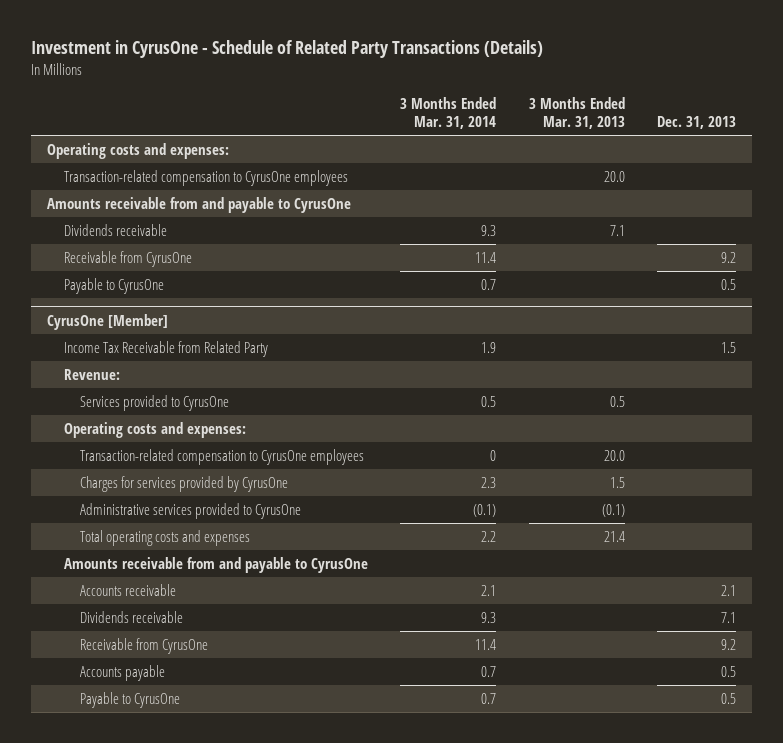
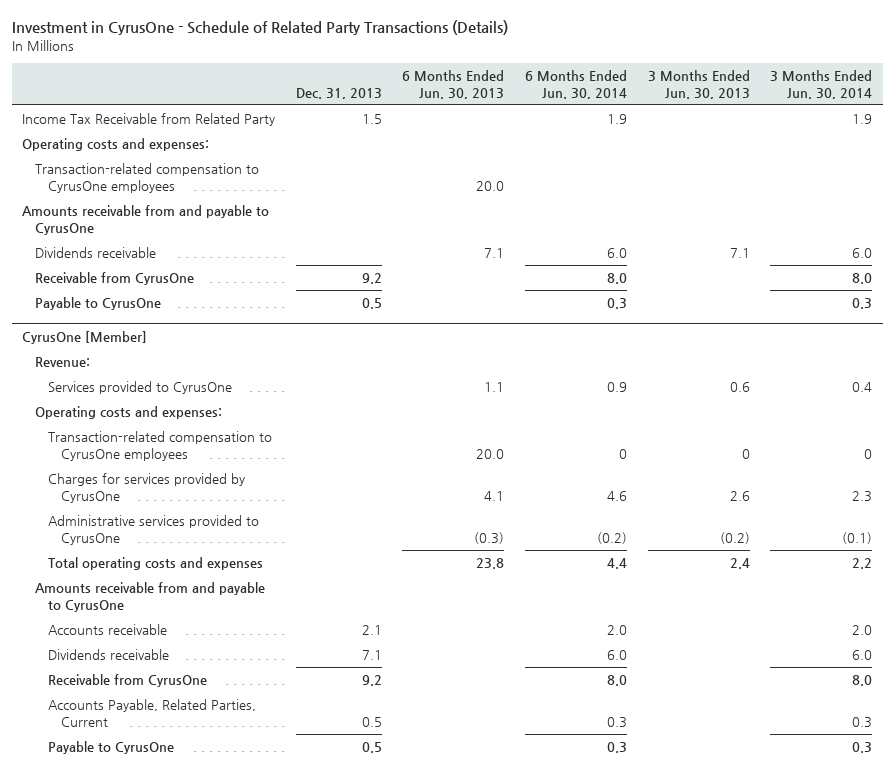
[400,97,497,129] 3 Months Ended Mar. 31, 2014 -> none
[528,97,625,129] 3 Months Ended Mar. 31, 2013 -> none
none -> [402,69,505,99] 6 Months Ended Jun. 30, 2013
none -> [524,69,627,99] 6 Months Ended Jun. 30, 2014
none -> [647,69,750,99] 3 Months Ended Jun. 30, 2013
none -> [770,69,873,99] 3 Months Ended Jun. 30, 2014
none -> [21,113,275,127] Income Tax Receivable from Related Party
[63,340,268,357] Income Tax Receivable from Related Party -> none
[80,664,166,681] Accounts payable -> [48,699,257,727] Accounts Payable, Related Parties, Current

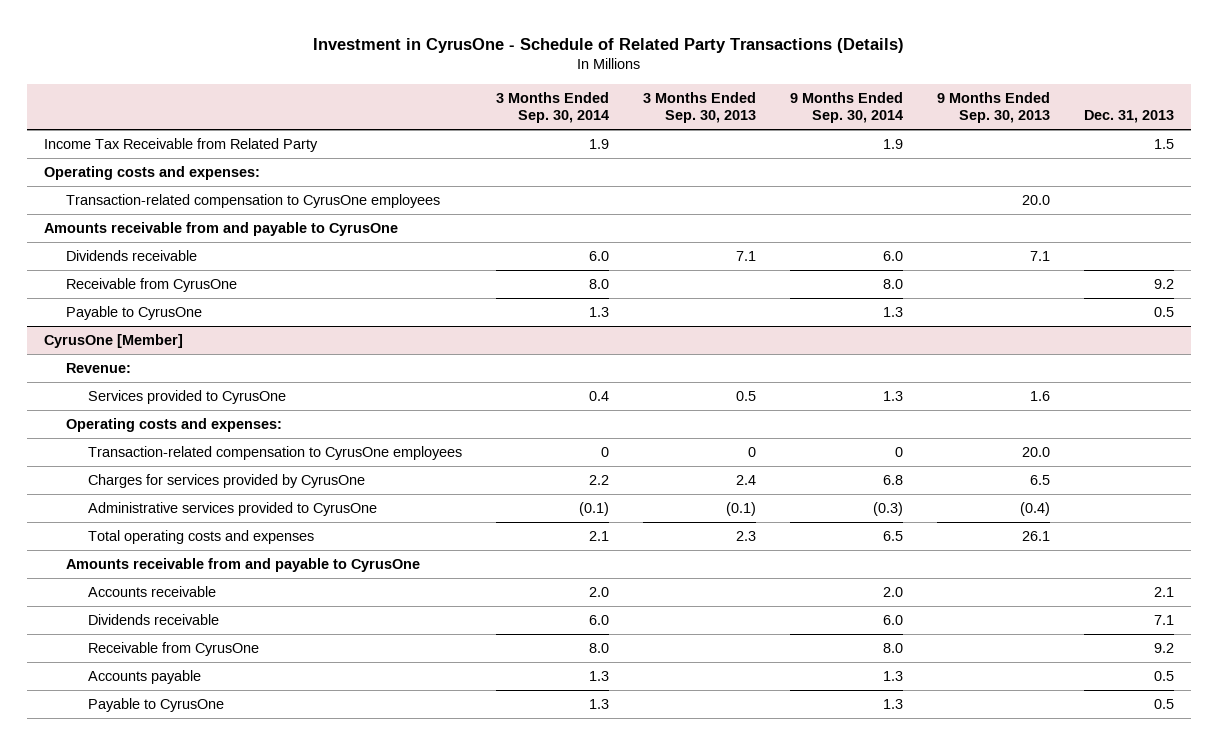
[402,69,505,99] 6 Months Ended Jun. 30, 2013 -> none
[524,69,627,99] 6 Months Ended Jun. 30, 2014 -> none
[647,69,750,99] 3 Months Ended Jun. 30, 2013 -> none
[770,69,873,99] 3 Months Ended Jun. 30, 2014 -> none
none -> [495,91,609,124] 3 Months Ended Sep. 30, 2014
none -> [642,91,756,124] 3 Months Ended Sep. 30, 2013
none -> [790,91,904,124] 9 Months Ended Sep. 30, 2014
none -> [937,91,1051,124] 9 Months Ended Sep. 30, 2013
[48,699,257,727] Accounts Payable, Related Parties, Current -> [87,669,201,684] Accounts payable

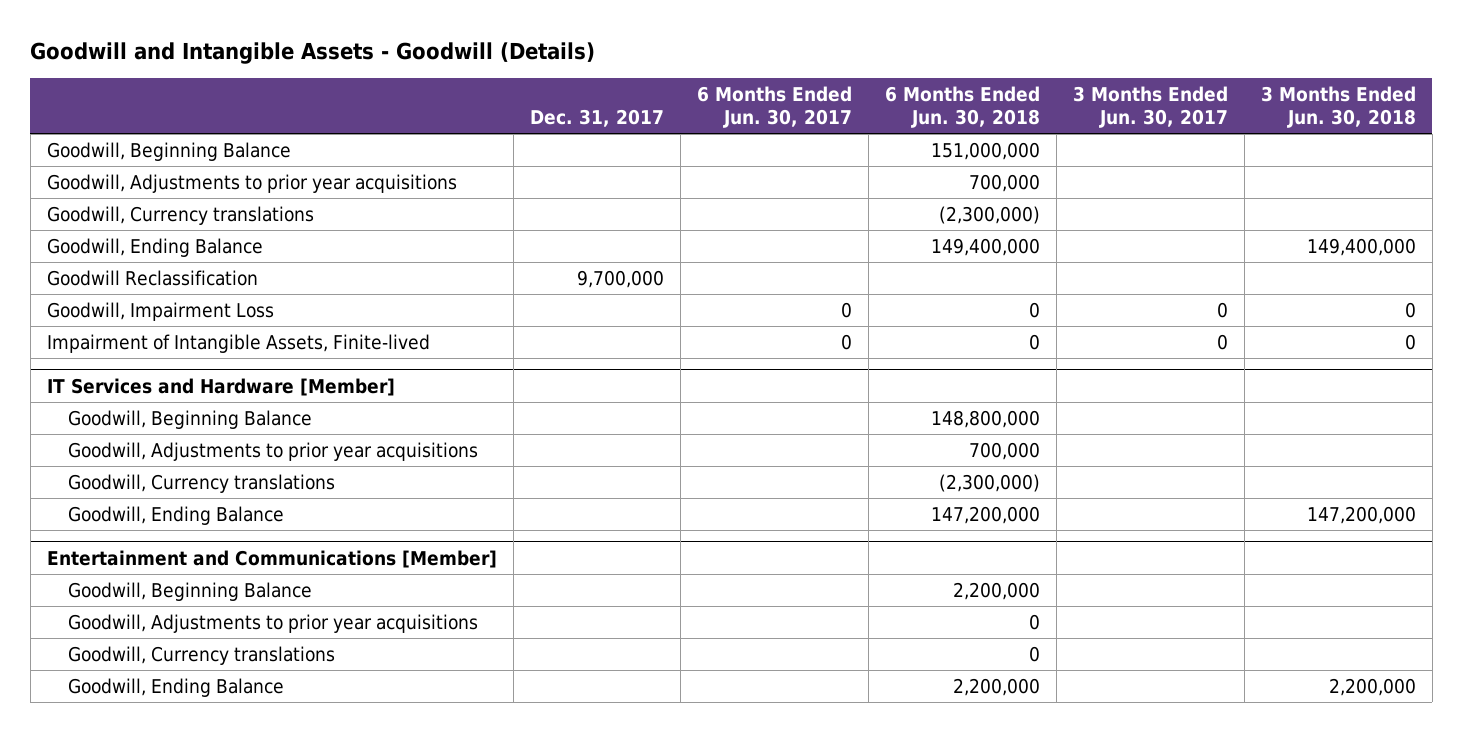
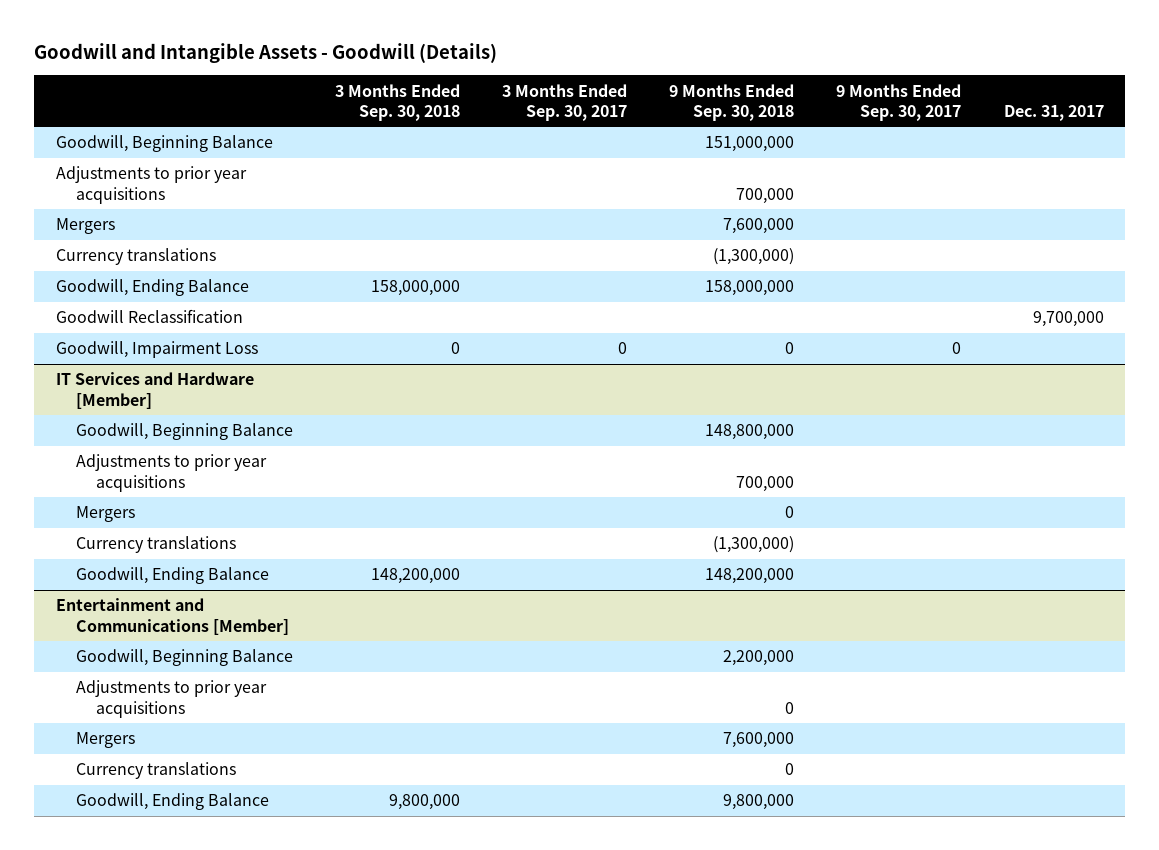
[696,86,852,129] 6 Months Ended Jun. 30, 2017 -> none
[884,86,1040,129] 6 Months Ended Jun. 30, 2018 -> none
[1072,86,1228,129] 3 Months Ended Jun. 30, 2017 -> none
[1260,86,1416,129] 3 Months Ended Jun. 30, 2018 -> none
none -> [334,83,460,121] 3 Months Ended Sep. 30, 2018
none -> [502,83,628,121] 3 Months Ended Sep. 30, 2017
none -> [669,83,795,121] 9 Months Ended Sep. 30, 2018
none -> [836,83,962,121] 9 Months Ended Sep. 30, 2017
[46,173,457,193] Goodwill, Adjustments to prior year acquisitions -> [55,166,247,204] Adjustments to prior year acquisitions
none -> [55,218,115,235] Mergers
[46,205,314,225] Goodwill, Currency translations -> [55,248,216,266] Currency translations
[46,333,430,353] Impairment of Intangible Assets, Finite-lived -> none
[68,441,479,461] Goodwill, Adjustments to prior year acquisitions -> [75,454,267,492] Adjustments to prior year acquisitions
none -> [75,506,135,523] Mergers
[68,473,336,493] Goodwill, Currency translations -> [75,536,236,554] Currency translations
[68,613,479,633] Goodwill, Adjustments to prior year acquisitions -> [75,680,267,718] Adjustments to prior year acquisitions
none -> [75,732,135,749] Mergers
[68,645,336,665] Goodwill, Currency translations -> [75,762,236,780] Currency translations

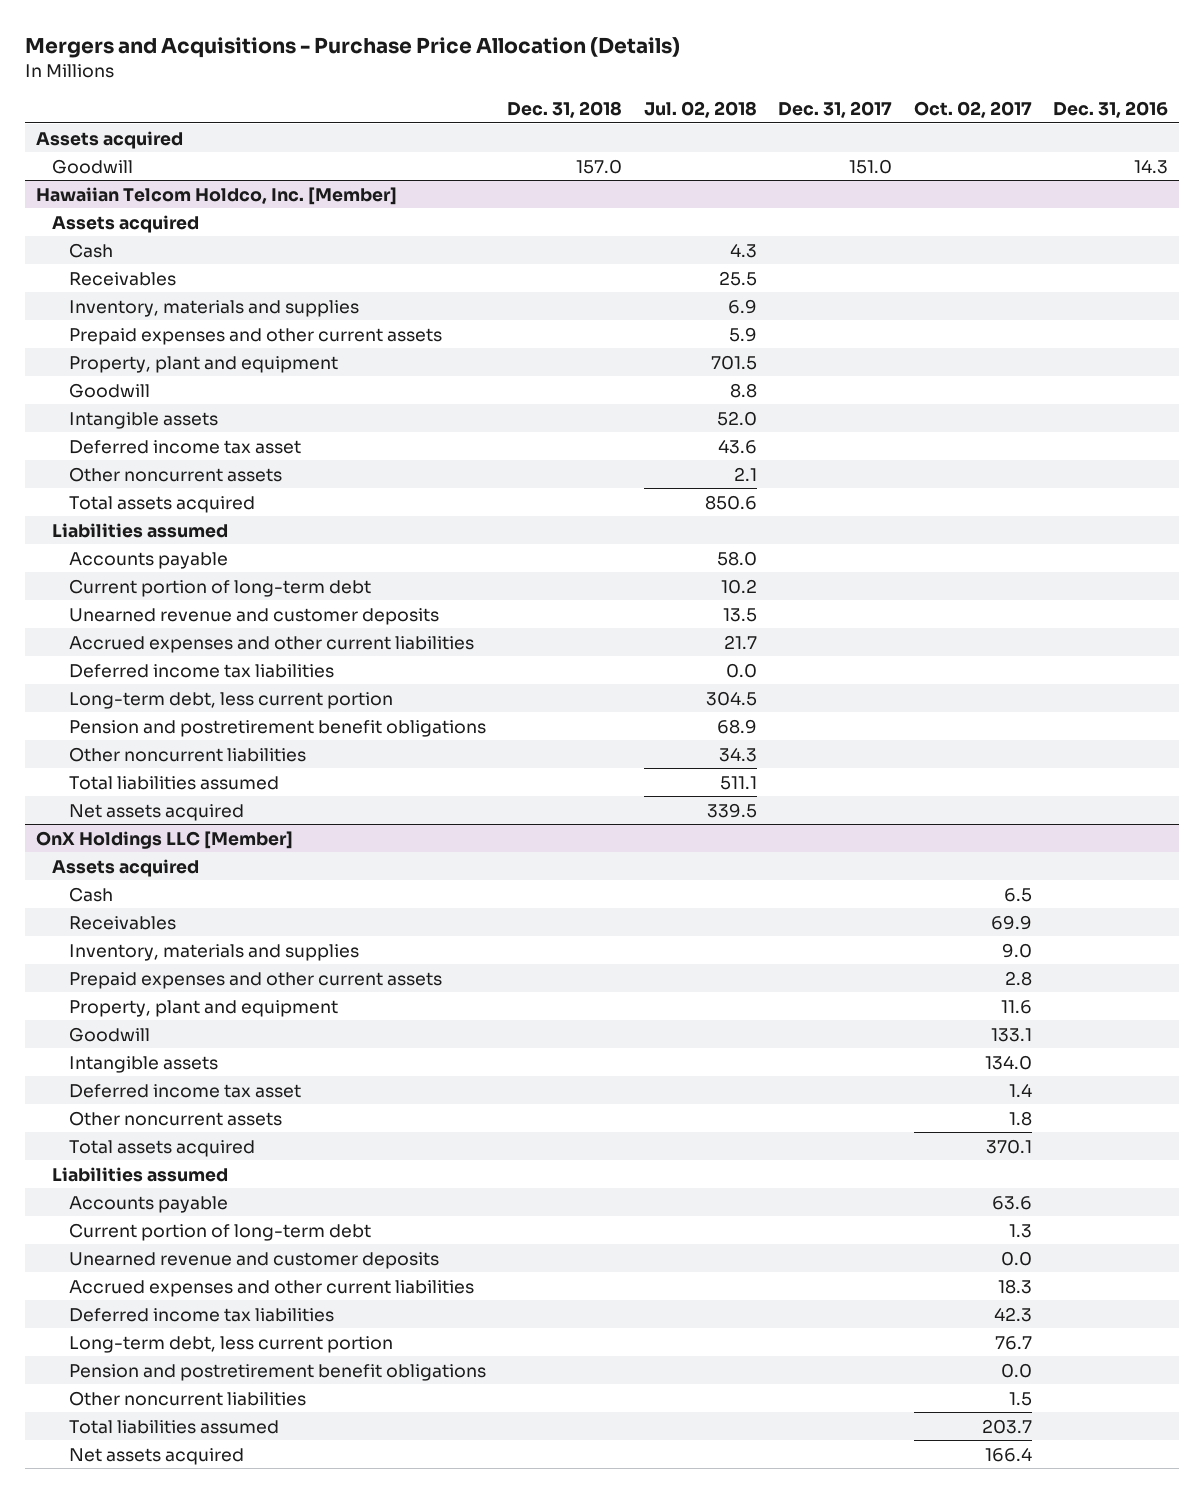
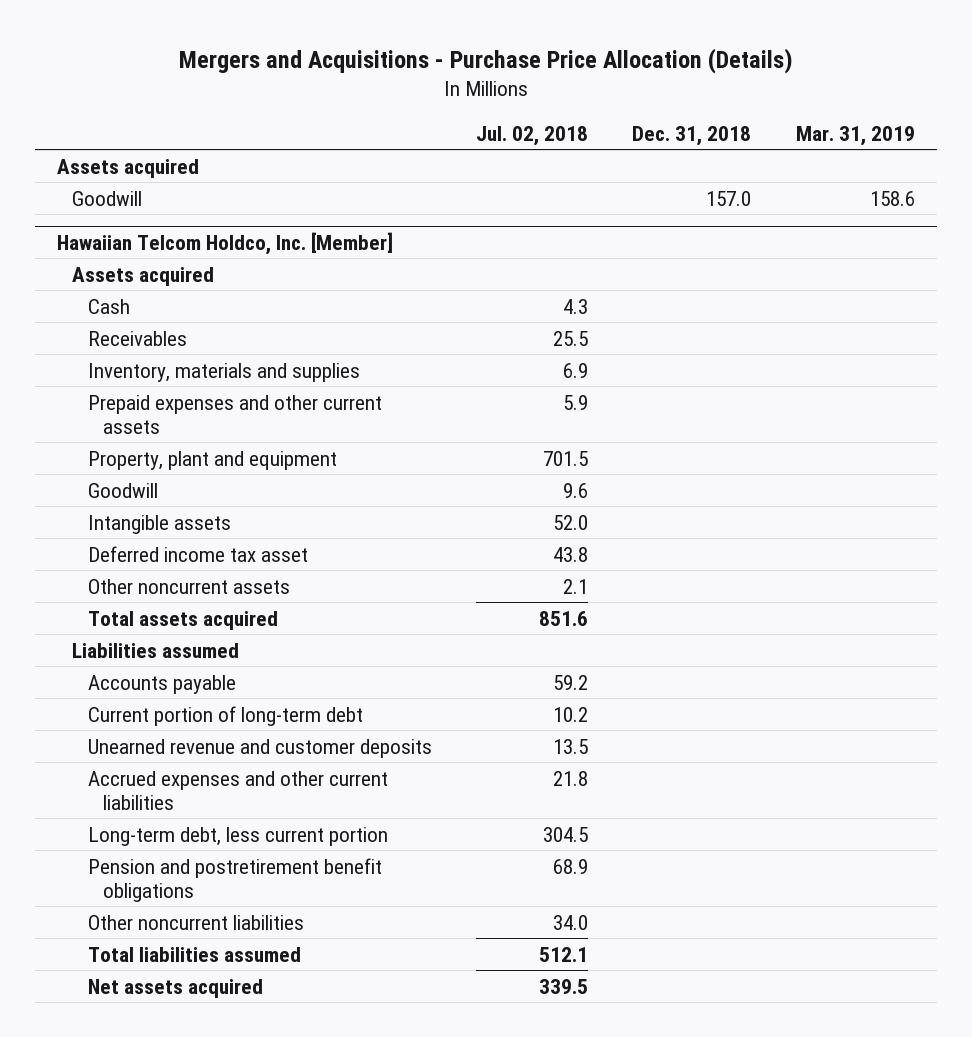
[778,100,893,118] Dec. 31, 2017 -> none
[913,100,1032,118] Oct. 02, 2017 -> none
[1053,100,1169,118] Dec. 31, 2016 -> none
none -> [795,125,915,146] Mar. 31, 2019
[729,382,757,398] 8.8 -> [562,482,588,498] 9.6
[717,438,757,454] 43.6 -> [552,546,588,562] 43.8
[704,494,757,510] 850.6 -> [538,610,588,626] 851.6
[716,550,757,566] 58.0 -> [552,674,588,690] 59.2
[68,663,334,678] Deferred income tax liabilities -> none
[723,634,757,649] 21.7 -> [552,770,588,786] 21.8
[718,746,757,762] 34.3 -> [552,914,588,930] 34.0
[719,775,757,790] 511.1 -> [538,946,588,962] 512.1
[36,830,294,849] OnX Holdings LLC [Member] -> none
[52,858,200,877] Assets acquired -> none
[68,886,113,902] Cash -> none
[68,915,176,930] Receivables -> none
[68,943,359,961] Inventory, materials and supplies -> none
[68,971,442,989] Prepaid expenses and other current assets -> none
[68,999,338,1017] Property, plant and equipment -> none
[68,1026,150,1042] Goodwill -> none
[68,1055,218,1073] Intangible assets -> none
[68,1083,301,1098] Deferred income tax asset -> none
[68,1110,282,1126] Other noncurrent assets -> none
[68,1139,255,1157] Total assets acquired -> none
[52,1166,229,1182] Liabilities assumed -> none
[68,1195,228,1213] Accounts payable -> none
[68,1222,371,1241] Current portion of long-term debt -> none
[68,1251,439,1269] Unearned revenue and customer deposits -> none
[68,1279,474,1297] Accrued expenses and other current liabilities -> none
[68,1307,334,1322] Deferred income tax liabilities -> none
[68,1335,393,1353] Long-term debt, less current portion -> none
[68,1363,486,1381] Pension and postretirement benefit obligations -> none
[68,1390,306,1406] Other noncurrent liabilities -> none
[68,1419,279,1434] Total liabilities assumed -> none
[68,1447,244,1465] Net assets acquired -> none

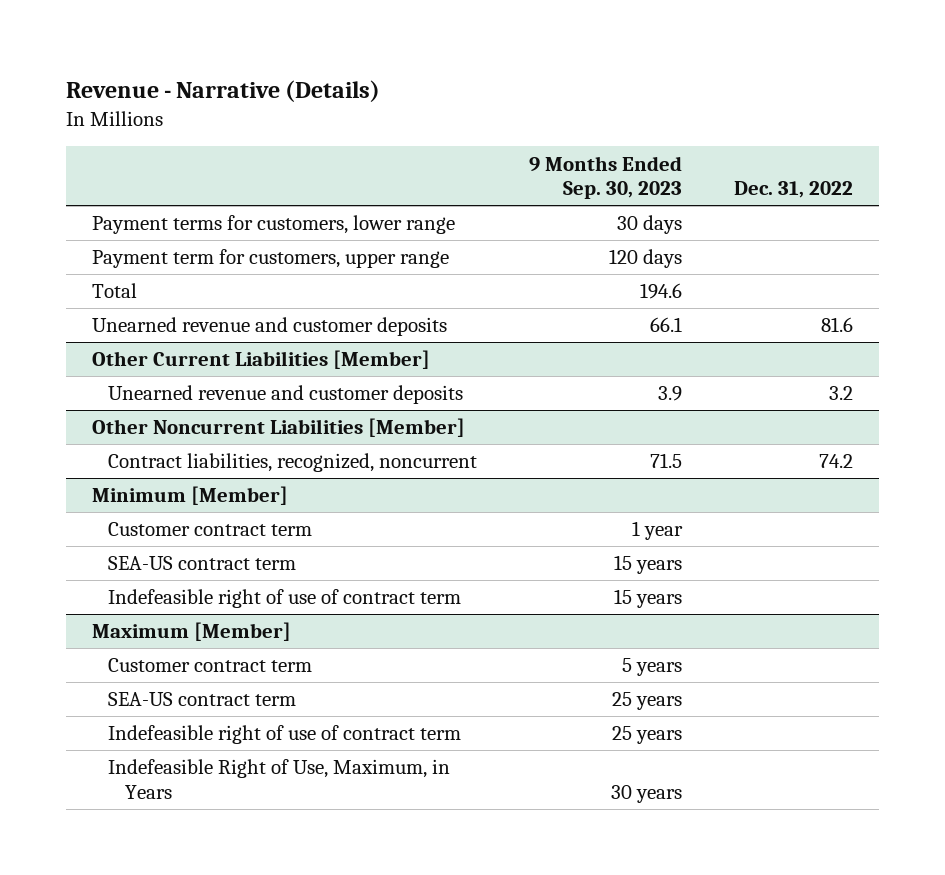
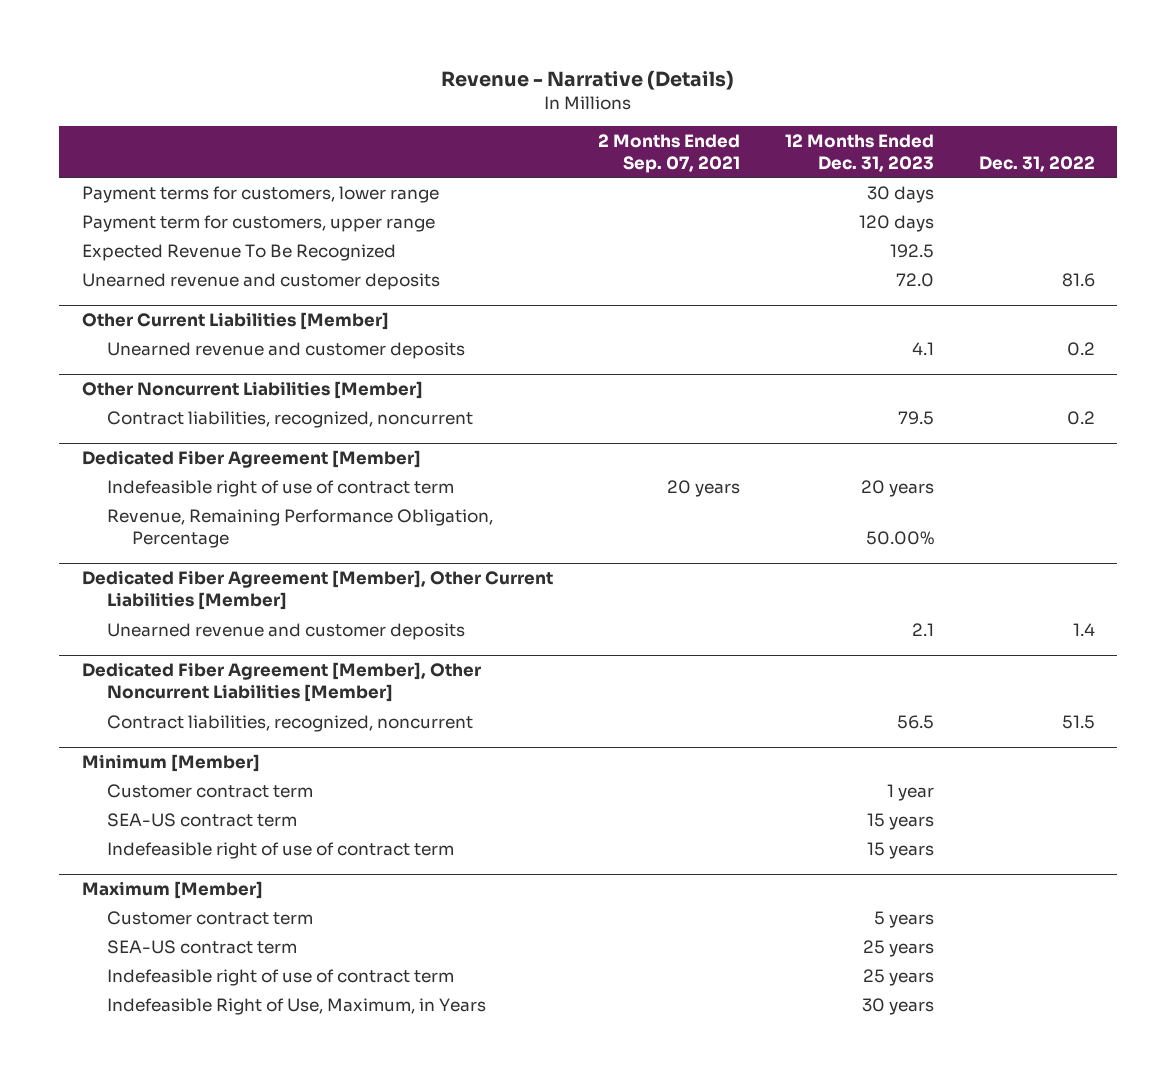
[529,155,683,200] 9 Months Ended Sep. 30, 2023 -> none
none -> [597,133,740,173] 2 Months Ended Sep. 07, 2021
none -> [784,133,934,172] 12 Months Ended Dec. 31, 2023
[91,283,137,299] Total -> [81,243,396,261] Expected Revenue To Be Recognized
[829,386,854,401] 3.2 -> [1066,341,1095,356] 0.2
[819,454,854,469] 74.2 -> [1066,410,1095,425] 0.2
none -> [81,449,421,468] Dedicated Fiber Agreement [Member]
none -> [106,479,454,497] Indefeasible right of use of contract term
none -> [106,508,493,549] Revenue, Remaining Performance Obligation, Percentage
none -> [81,569,553,611] Dedicated Fiber Agreement [Member], Other Current Liabilities [Member]
none -> [106,622,465,640] Unearned revenue and customer deposits
none -> [81,661,481,703] Dedicated Fiber Agreement [Member], Other Noncurrent Liabilities [Member]
none -> [106,714,473,732] Contract liabilities, recognized, noncurrent

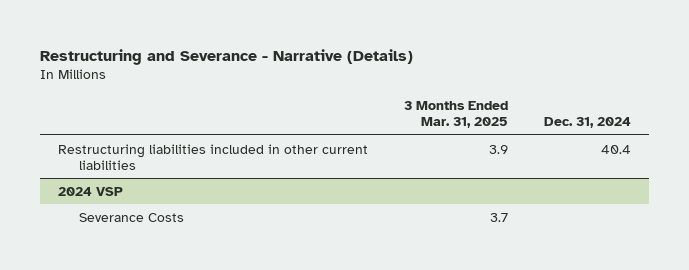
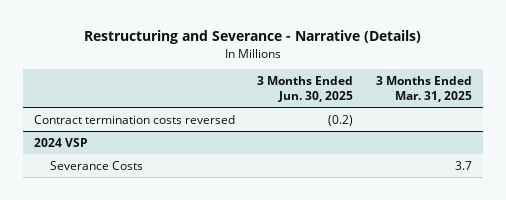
[544,117,632,129] Dec. 31, 2024 -> none
none -> [257,76,354,102] 3 Months Ended Jun. 30, 2025
[58,143,369,170] Restructuring liabilities included in other current liabilities -> none
none -> [34,114,236,124] Contract termination costs reversed

